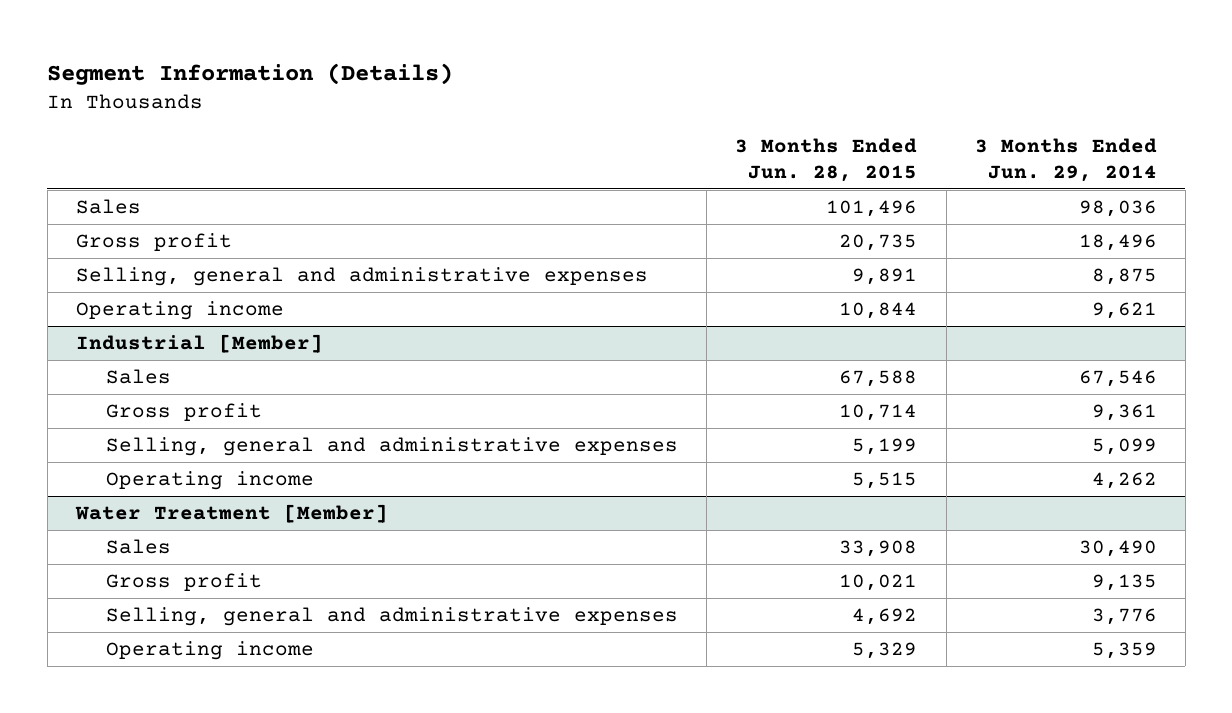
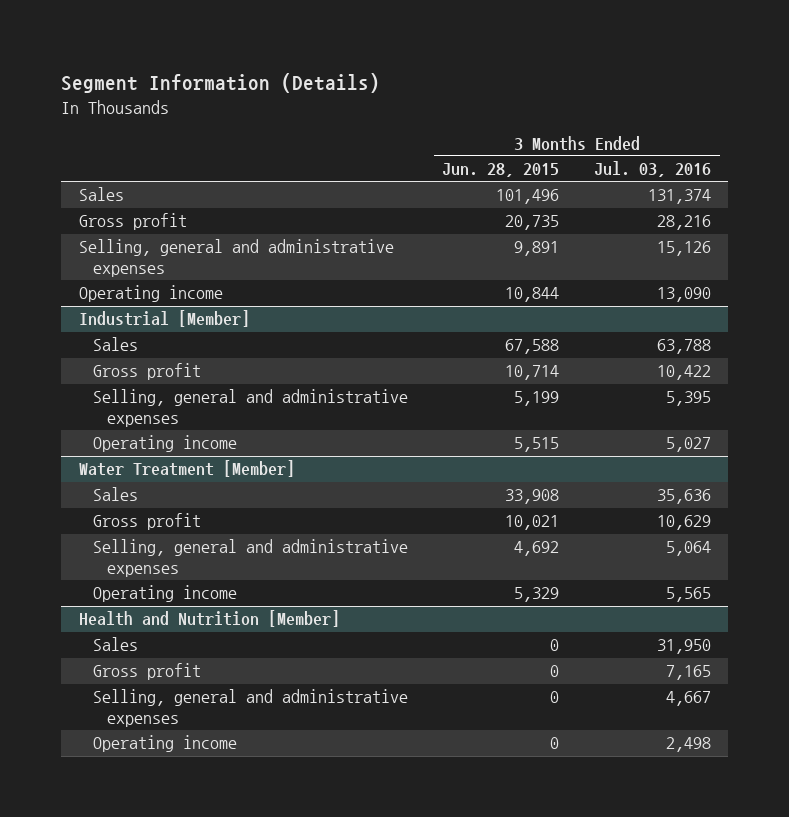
[974,138,1157,182] 3 Months Ended Jun. 29, 2014 -> none
none -> [593,161,711,178] Jul. 03, 2016
none -> [78,610,340,628] Health and Nutrition [Member]
none -> [92,637,138,652] Sales
none -> [92,663,201,681] Gross profit
none -> [92,689,408,728] Selling, general and administrative expenses
none -> [92,735,237,753] Operating income

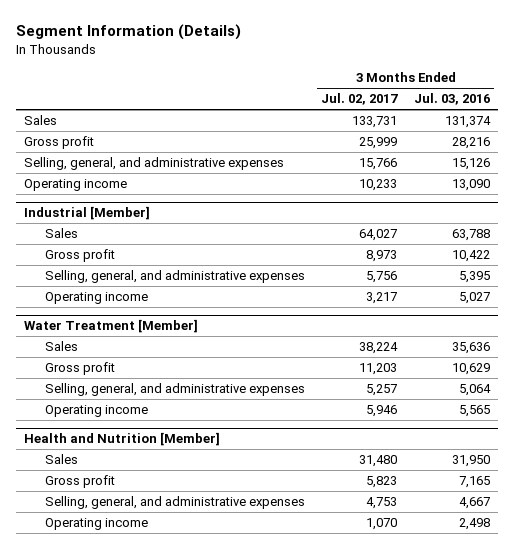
[442,163,560,178] Jun. 28, 2015 -> none
none -> [321,93,399,106] Jul. 02, 2017
[78,239,394,278] Selling, general and administrative expenses -> [23,157,284,171] Selling, general, and administrative expenses
[92,389,408,428] Selling, general and administrative expenses -> [44,270,305,284] Selling, general, and administrative expenses
[92,539,408,578] Selling, general and administrative expenses -> [44,383,305,397] Selling, general, and administrative expenses
[92,689,408,728] Selling, general and administrative expenses -> [44,496,305,510] Selling, general, and administrative expenses

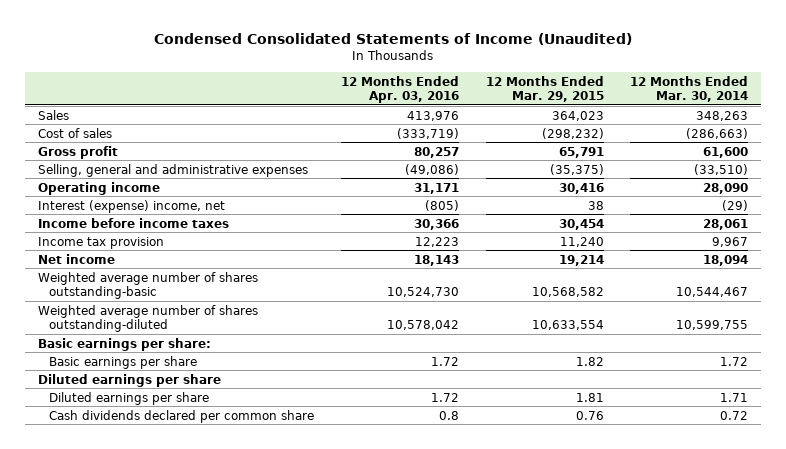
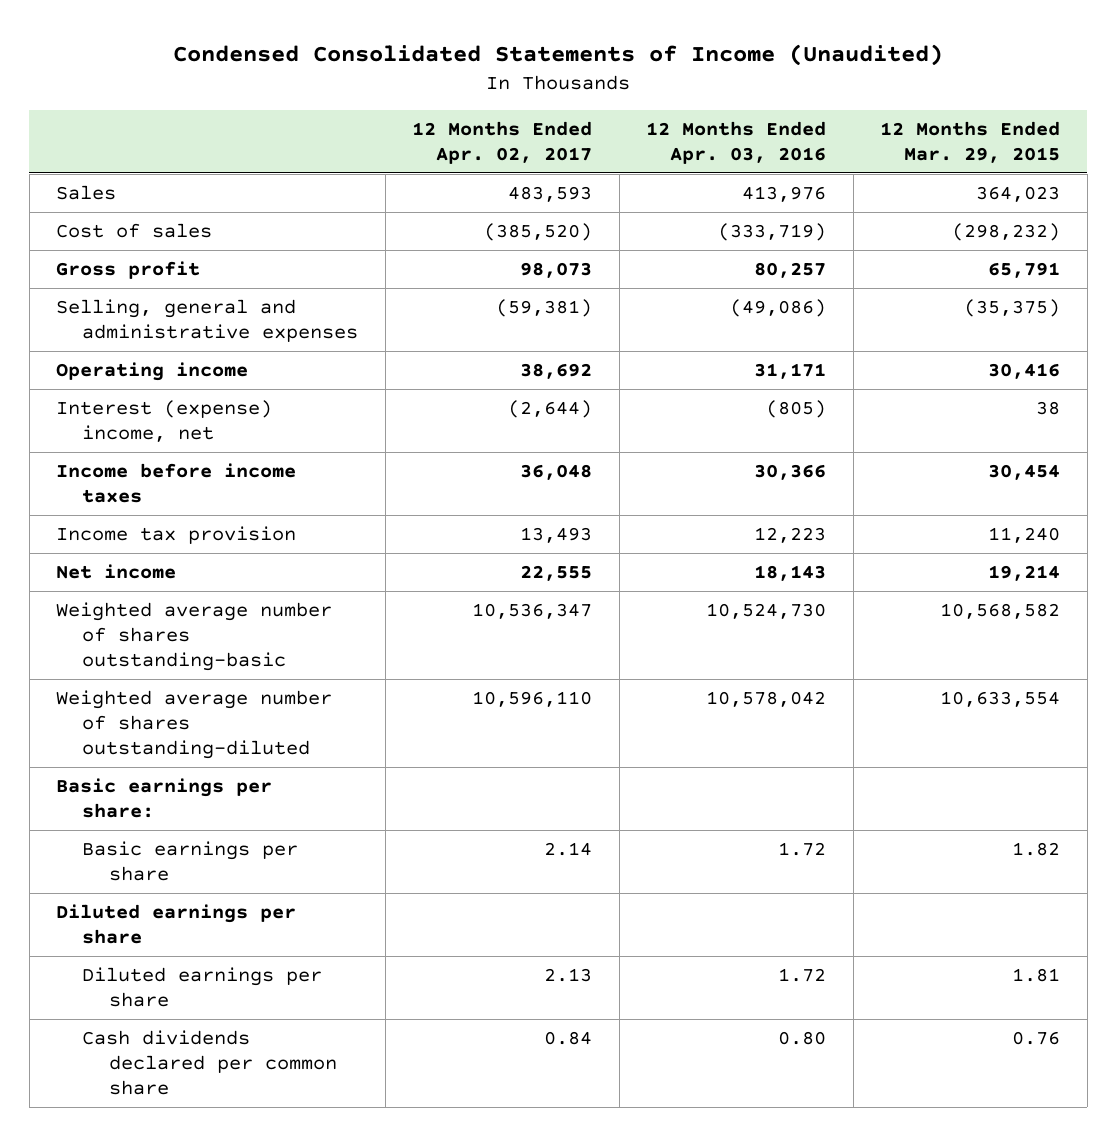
[630,75,749,103] 12 Months Ended Mar. 30, 2014 -> none
none -> [412,120,593,164] 12 Months Ended Apr. 02, 2017
[439,410,460,420] 0.8 -> [778,1031,827,1046] 0.80

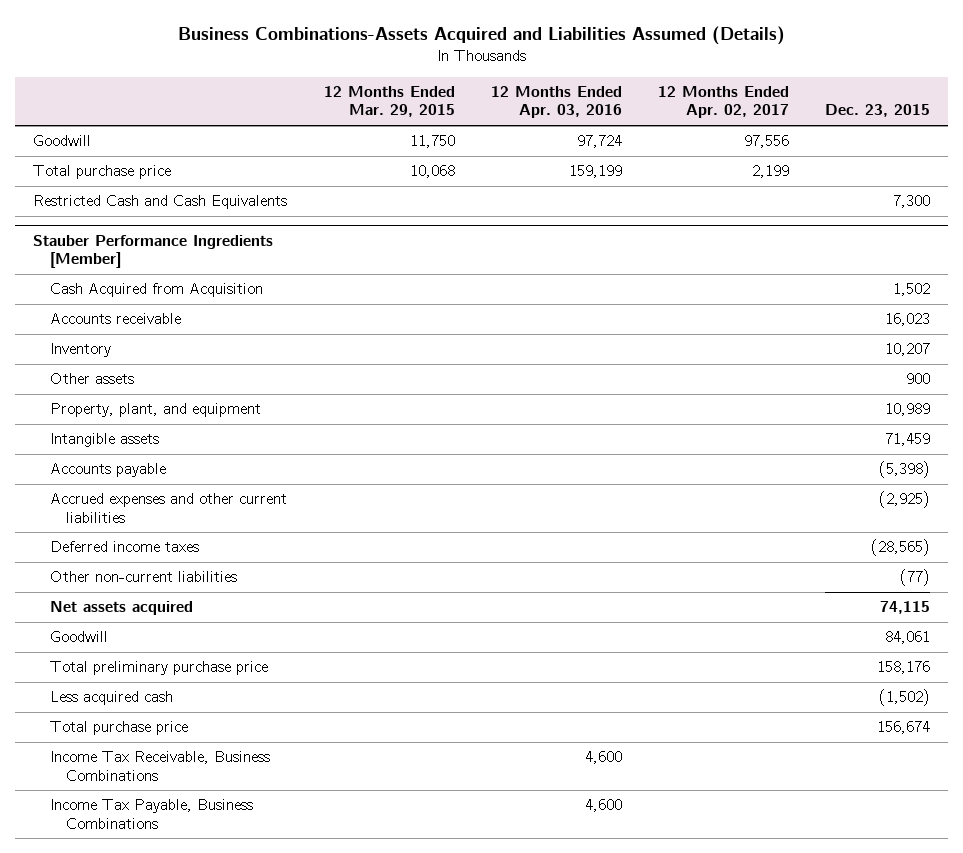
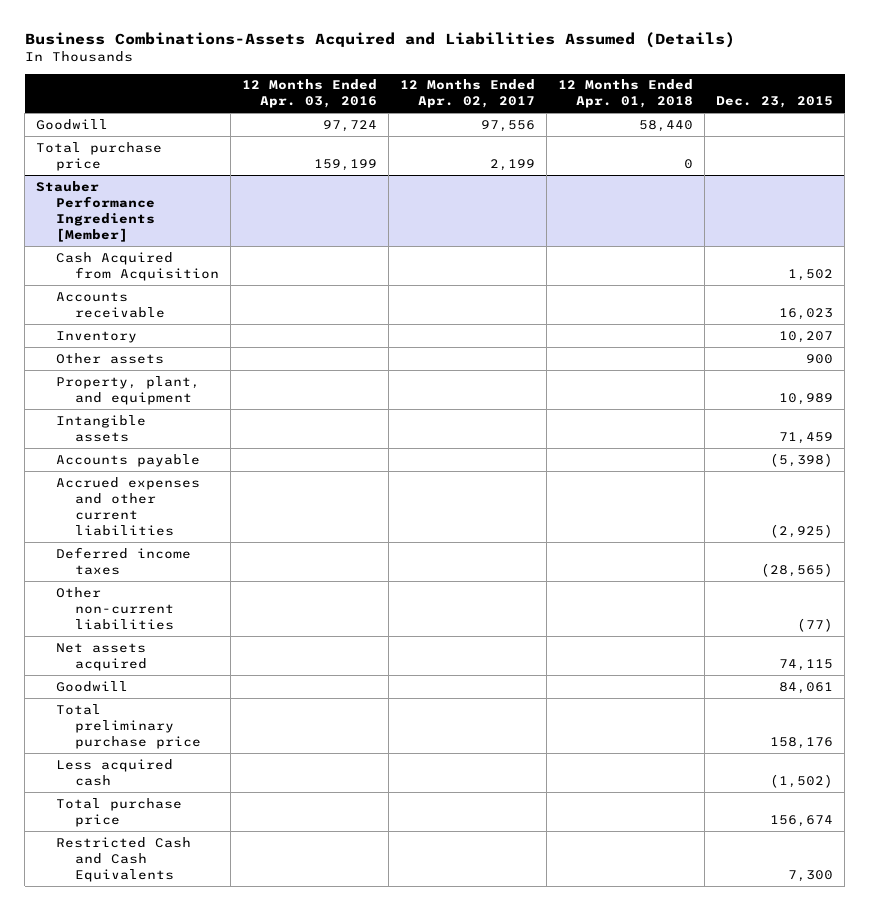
[323,86,455,118] 12 Months Ended Mar. 29, 2015 -> none
none -> [557,79,693,109] 12 Months Ended Apr. 01, 2018
[33,195,288,210] Restricted Cash and Cash Equivalents -> none
[49,751,270,781] Income Tax Receivable, Business Combinations -> none
[49,799,253,829] Income Tax Payable, Business Combinations -> none
none -> [55,836,191,882] Restricted Cash and Cash Equivalents

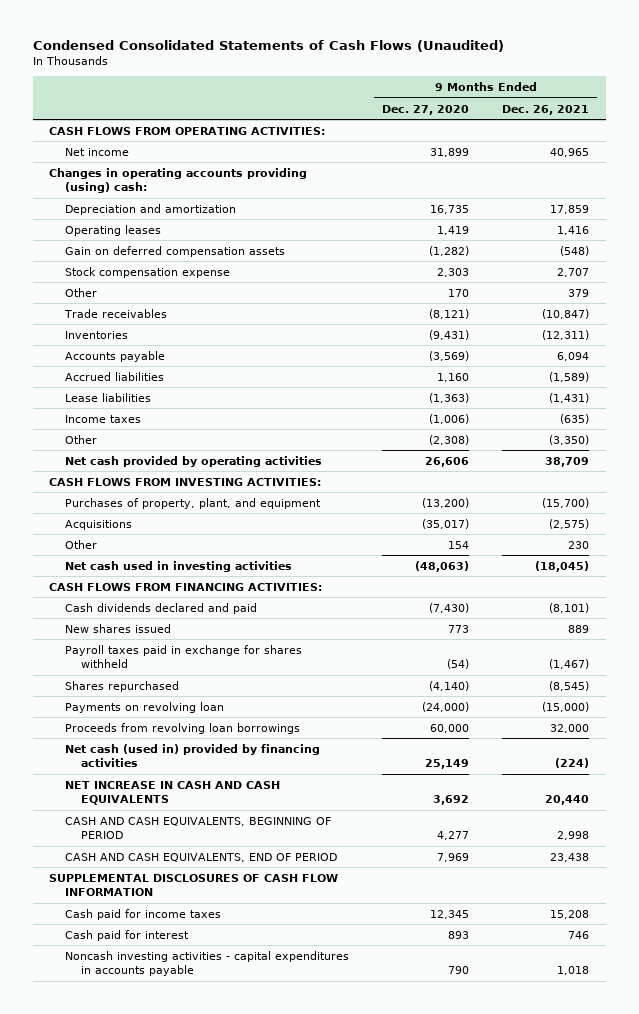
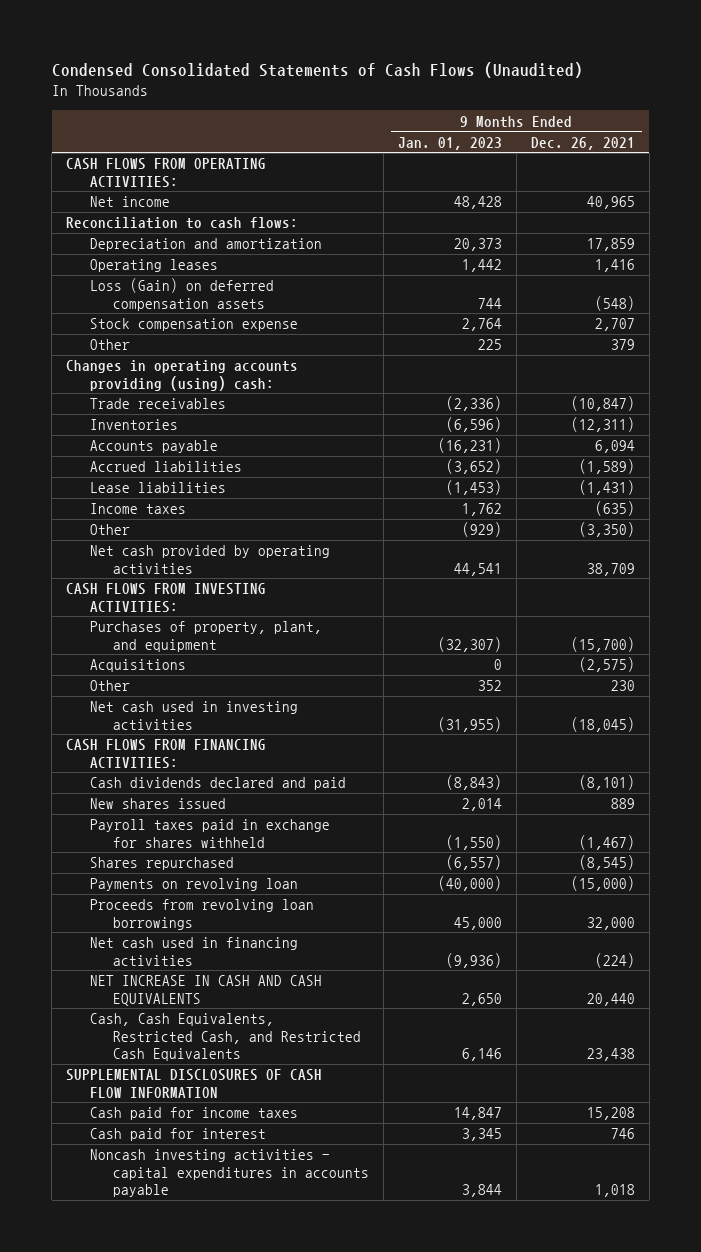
[382,104,470,115] Dec. 27, 2020 -> none
none -> [398,136,503,150] Jan. 01, 2023
none -> [66,217,299,230] Reconciliation to cash flows:
[65,245,286,257] Gain on deferred compensation assets -> [89,278,274,311] Loss (Gain) on deferred compensation assets
[49,167,308,193] Changes in operating accounts providing (using) cash: -> [66,360,299,391] Changes in operating accounts providing (using) cash:
[65,743,321,767] Net cash (used in) provided by financing activities -> [89,937,298,966] Net cash used in financing activities
[65,816,332,839] CASH AND CASH EQUIVALENTS, BEGINNING OF PERIOD -> none
[65,852,338,862] CASH AND CASH EQUIVALENTS, END OF PERIOD -> [89,1013,362,1062] Cash, Cash Equivalents, Restricted Cash, and Restricted Cash Equivalents

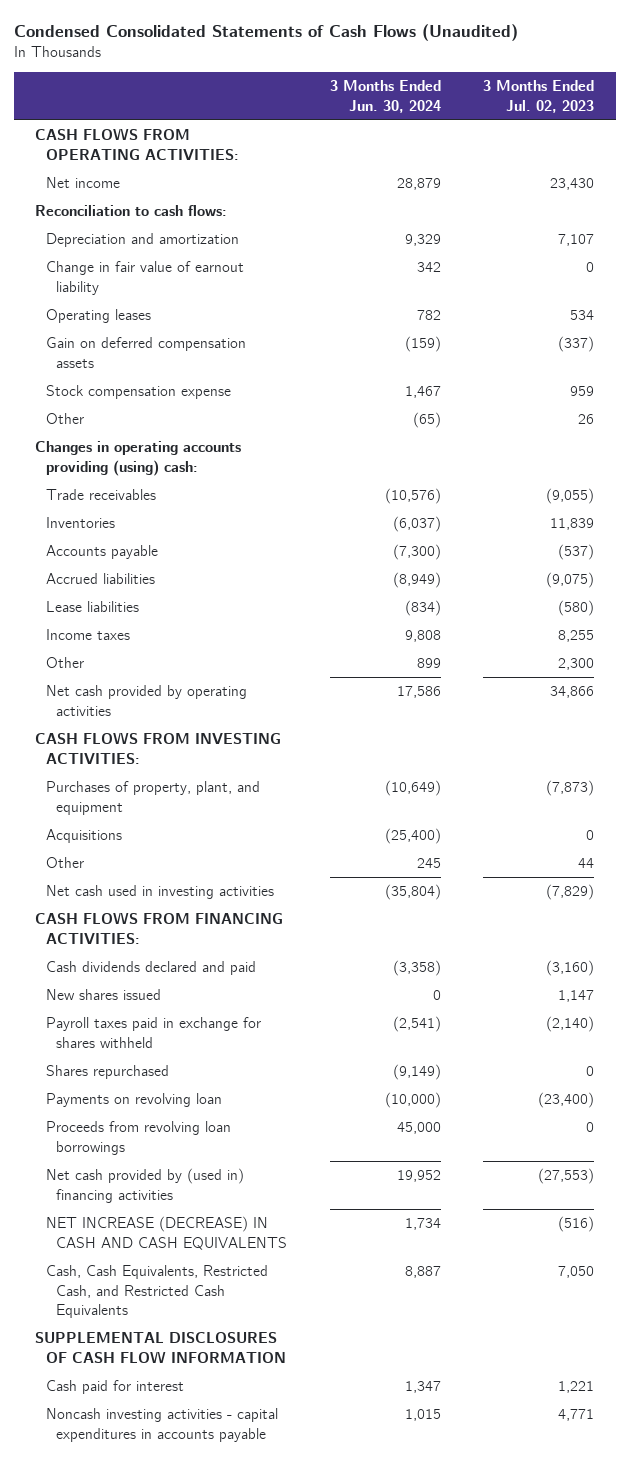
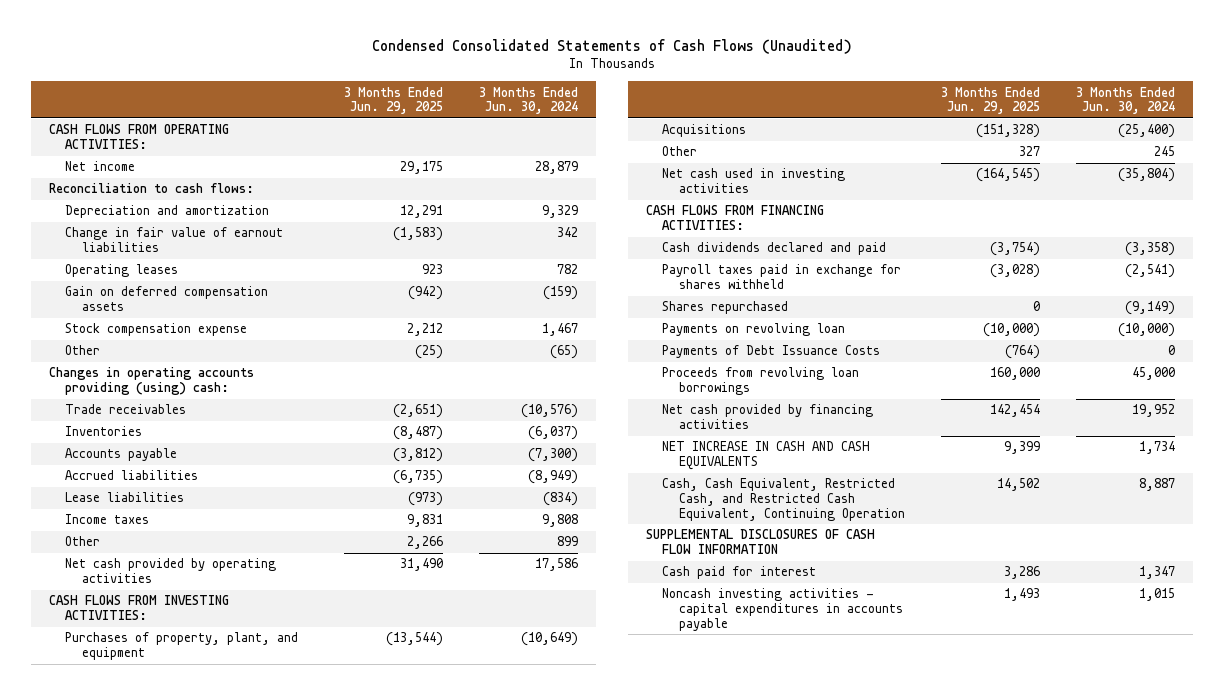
[483,80,595,113] 3 Months Ended Jul. 02, 2023 -> none
none -> [343,86,443,115] 3 Months Ended Jun. 29, 2025
[45,261,244,295] Change in fair value of earnout liability -> [65,227,284,253] Change in fair value of earnout liabilities
[45,989,161,1001] New shares issued -> none
none -> [662,345,881,359] Payments of Debt Issuance Costs
[45,1168,244,1203] Net cash provided by (used in) financing activities -> [662,404,874,430] Net cash provided by financing activities
[45,1216,288,1250] NET INCREASE (DECREASE) IN CASH AND CASH EQUIVALENTS -> [662,441,871,471] NET INCREASE IN CASH AND CASH EQUIVALENTS
[45,1265,268,1319] Cash, Cash Equivalents, Restricted Cash, and Restricted Cash Equivalents -> [662,478,905,521] Cash, Cash Equivalent, Restricted Cash, and Restricted Cash Equivalent, Continuing Operation

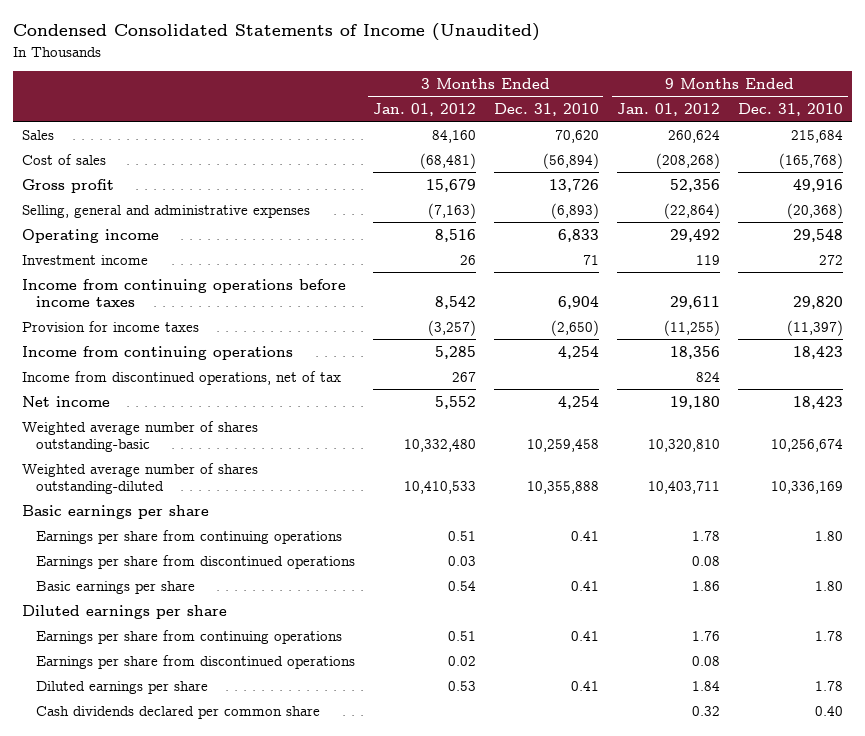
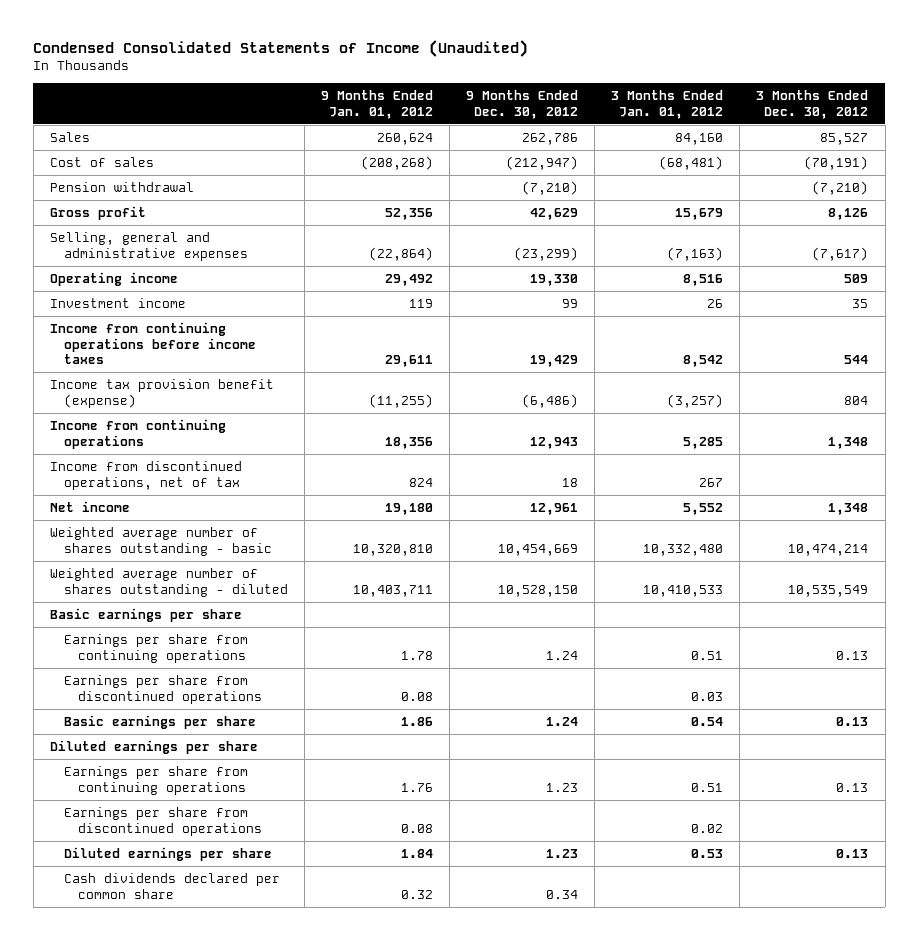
[493,102,599,116] Dec. 31, 2010 -> none
[738,102,844,116] Dec. 31, 2010 -> none
none -> [466,90,579,119] 9 Months Ended Dec. 30, 2012
none -> [756,90,869,119] 3 Months Ended Dec. 30, 2012
none -> [49,182,194,193] Pension withdrawal
[22,320,200,332] Provision for income taxes -> [49,379,274,408] Income tax provision benefit (expense)
[22,420,259,453] Weighted average number of shares outstanding-basic -> [49,527,272,556] Weighted average number of shares outstanding - basic
[22,462,259,495] Weighted average number of shares outstanding-diluted -> [49,568,288,597] Weighted average number of shares outstanding - diluted

